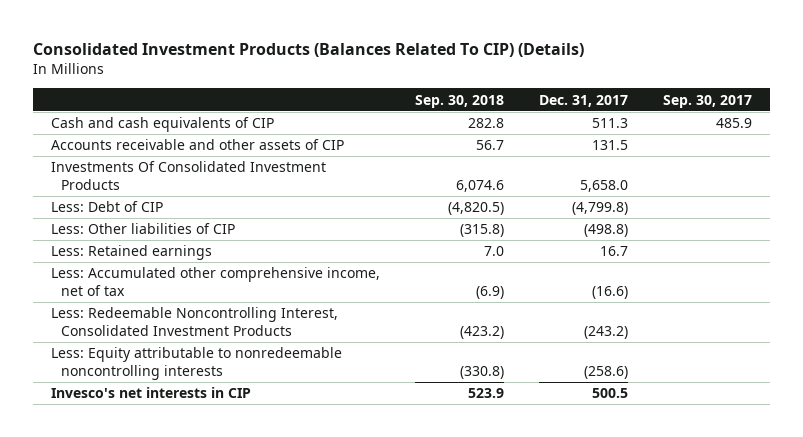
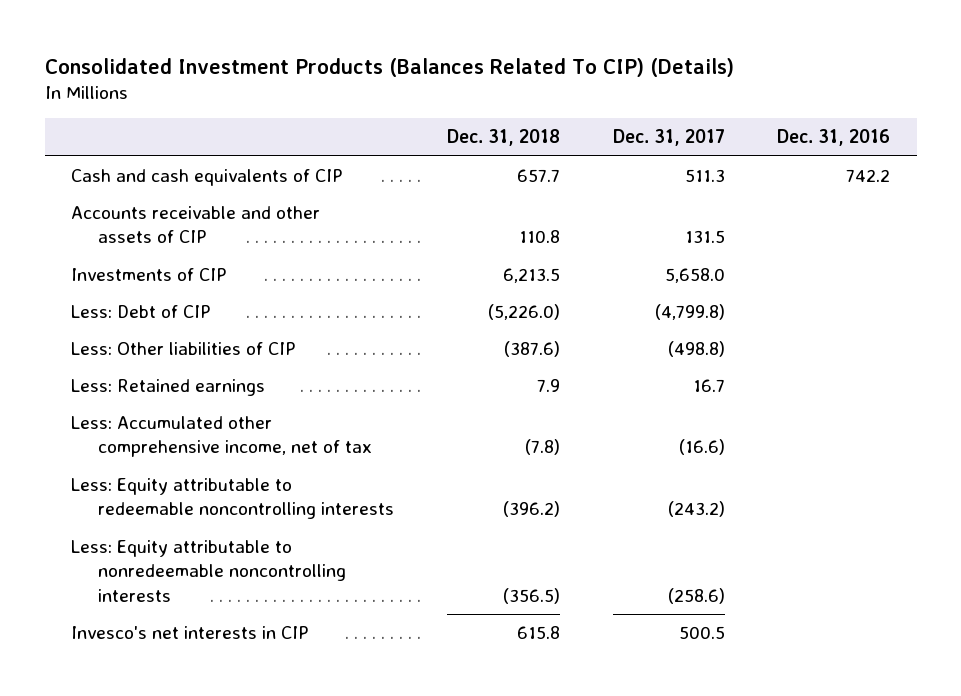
[414,94,504,108] Sep. 30, 2018 -> none
[663,94,753,108] Sep. 30, 2017 -> none
none -> [446,129,560,147] Dec. 31, 2018
none -> [777,129,891,147] Dec. 31, 2016
[50,161,326,191] Investments Of Consolidated Investment Products -> [71,268,227,282] Investments of CIP
[50,307,338,337] Less: Redeemable Noncontrolling Interest, Consolidated Investment Products -> [71,478,395,520] Less: Equity attributable to redeemable noncontrolling interests

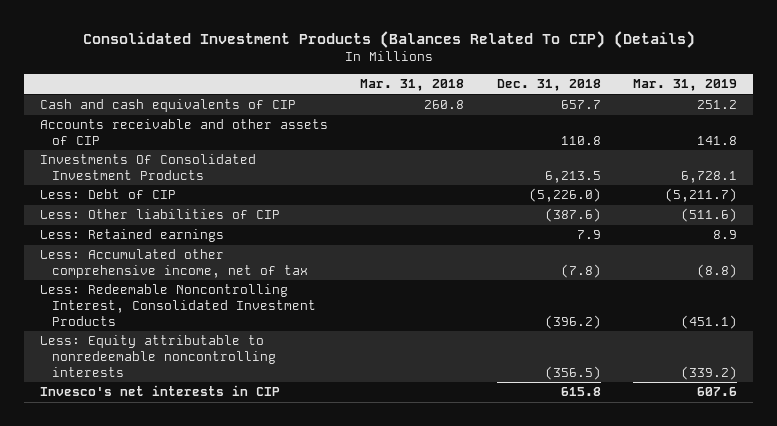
[612,129,725,147] Dec. 31, 2017 -> none
[777,129,891,147] Dec. 31, 2016 -> none
none -> [360,79,465,92] Mar. 31, 2018
none -> [633,79,738,92] Mar. 31, 2019
[71,268,227,282] Investments of CIP -> [39,154,256,181] Investments Of Consolidated Investment Products
[71,478,395,520] Less: Equity attributable to redeemable noncontrolling interests -> [39,284,317,326] Less: Redeemable Noncontrolling Interest, Consolidated Investment Products

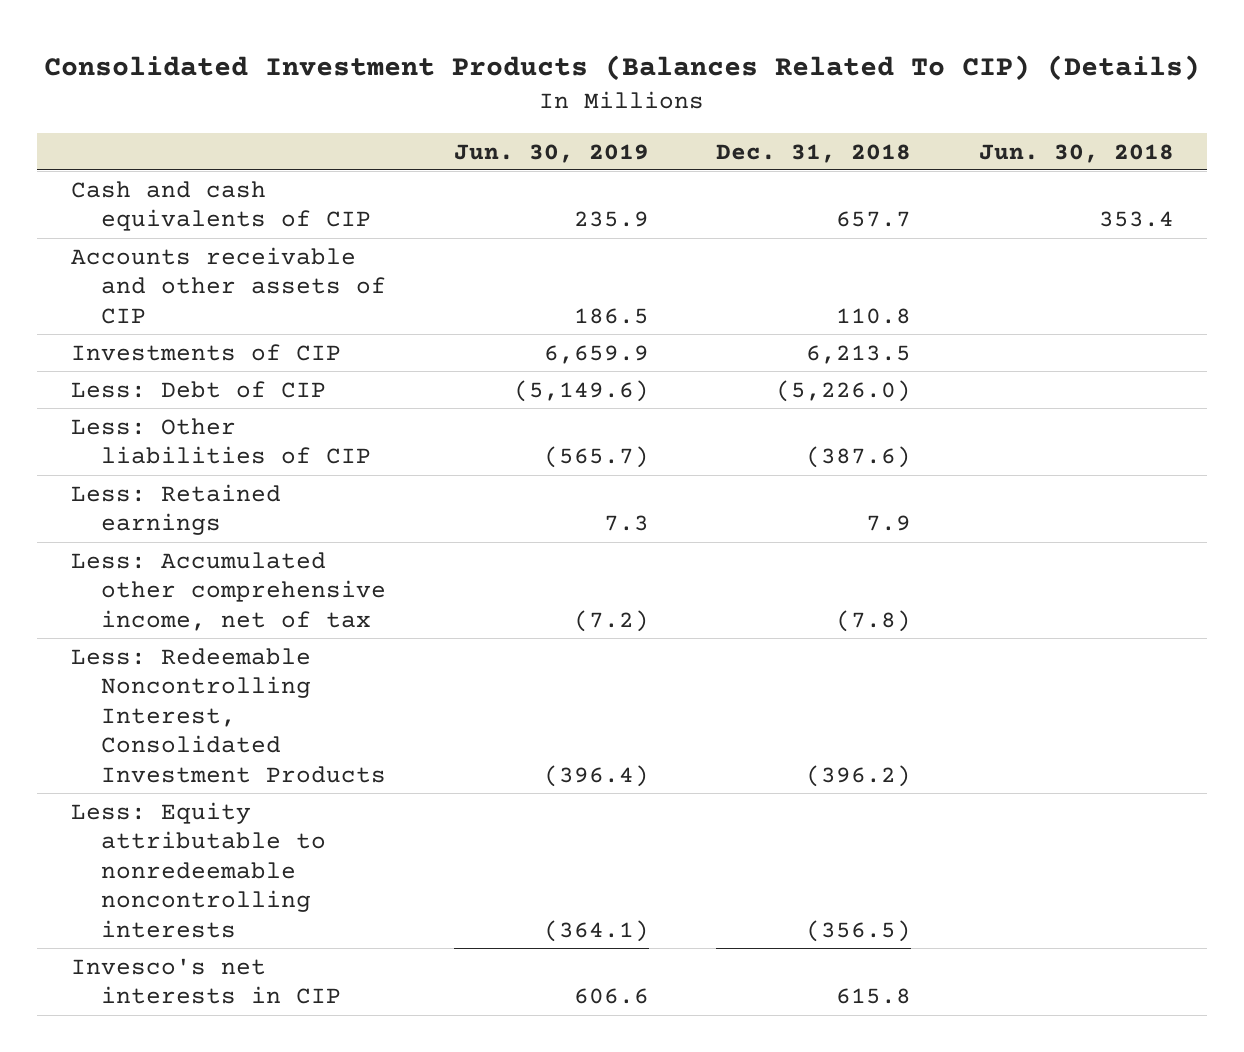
[360,79,465,92] Mar. 31, 2018 -> none
[633,79,738,92] Mar. 31, 2019 -> none
none -> [453,143,649,163] Jun. 30, 2019
none -> [978,143,1174,163] Jun. 30, 2018
[39,154,256,181] Investments Of Consolidated Investment Products -> [70,343,341,361] Investments of CIP

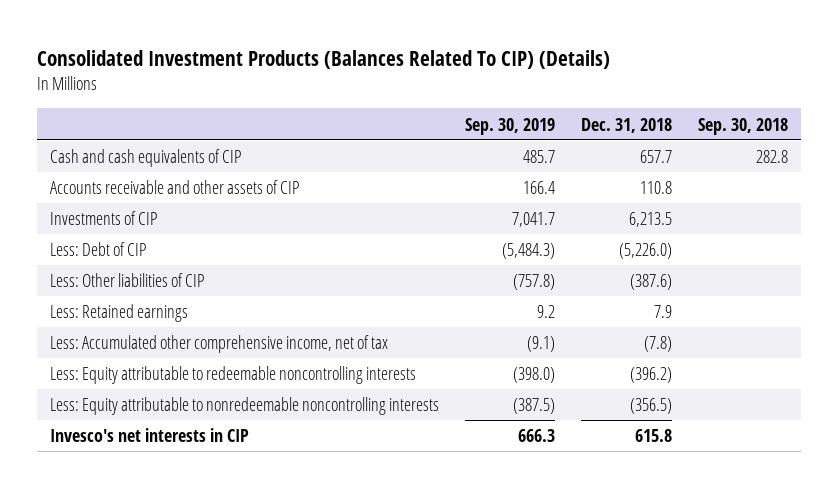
[453,143,649,163] Jun. 30, 2019 -> none
[978,143,1174,163] Jun. 30, 2018 -> none
none -> [465,117,556,135] Sep. 30, 2019
none -> [697,117,788,135] Sep. 30, 2018
[70,647,387,784] Less: Redeemable Noncontrolling Interest, Consolidated Investment Products -> [50,366,417,385] Less: Equity attributable to redeemable noncontrolling interests

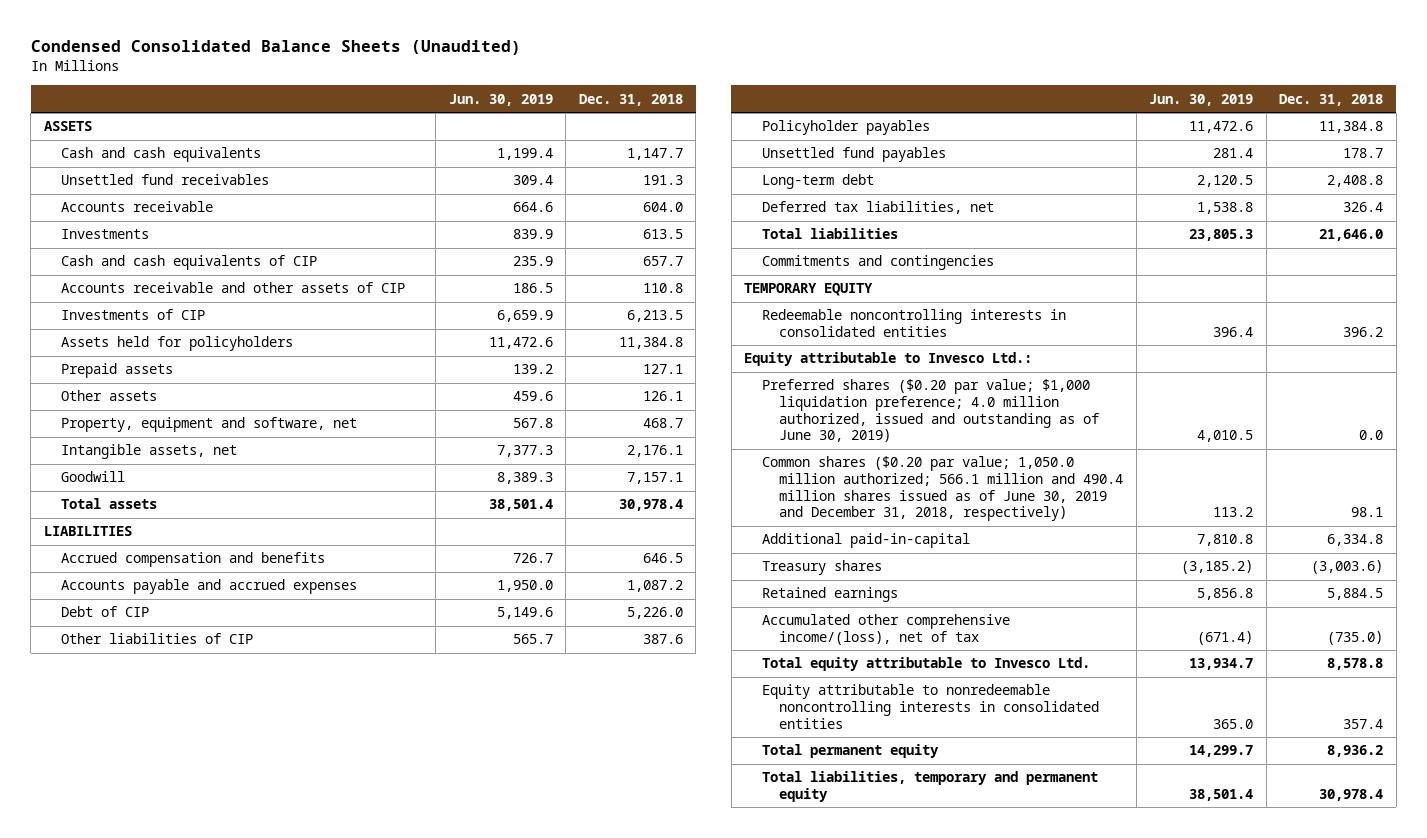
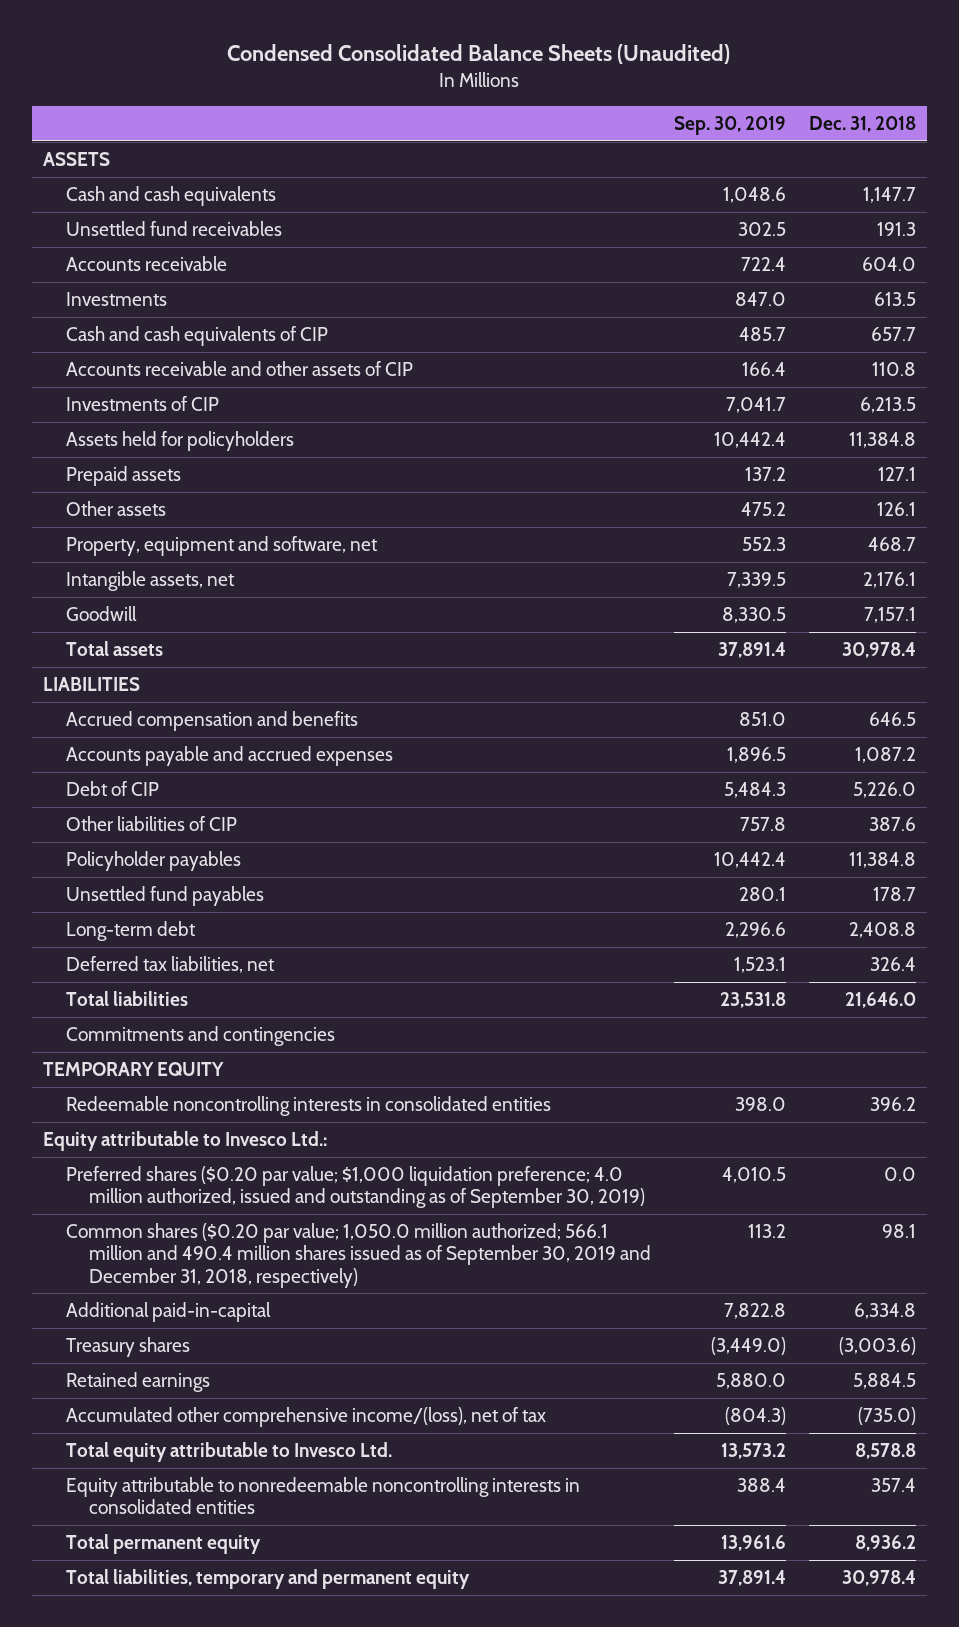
[448,93,553,106] Jun. 30, 2019 -> none
none -> [673,116,786,136] Sep. 30, 2019
[761,379,1100,443] Preferred shares ($0.20 par value; $1,000 liquidation preference; 4.0 million authorized, issued and outstanding as of June 30, 2019) -> [66,1166,646,1209] Preferred shares ($0.20 par value; $1,000 liquidation preference; 4.0 million authorized, issued and outstanding as of September 30, 2019)
[761,456,1124,522] Common shares ($0.20 par value; 1,050.0 million authorized; 566.1 million and 490.4 million shares issued as of June 30, 2019 and December 31, 2018, respectively) -> [66,1223,652,1288] Common shares ($0.20 par value; 1,050.0 million authorized; 566.1 million and 490.4 million shares issued as of September 30, 2019 and December 31, 2018, respectively)

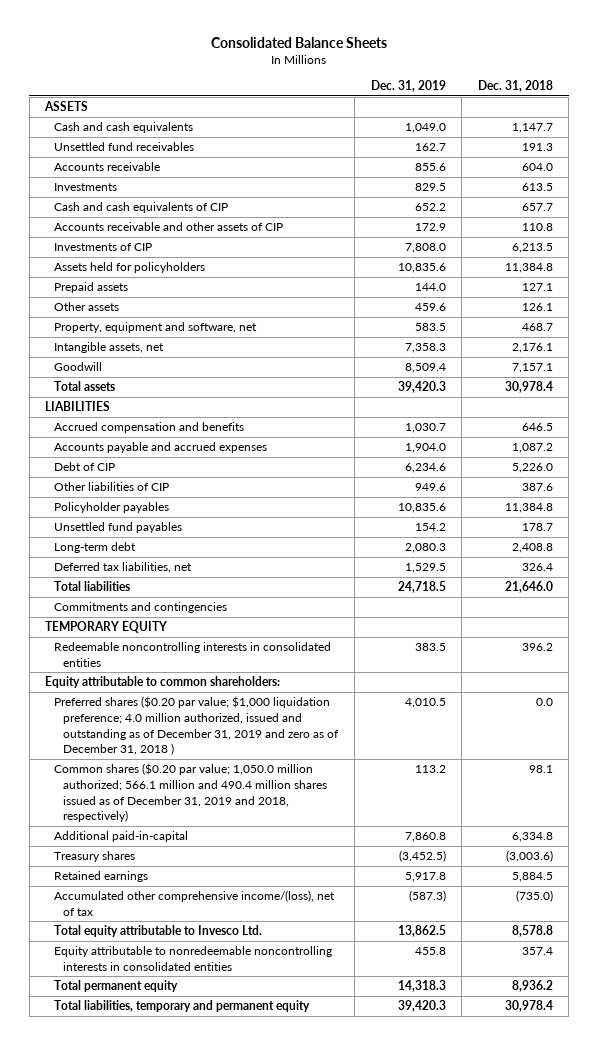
[227,44,731,65] Condensed Consolidated Balance Sheets (Unaudited) -> [211,36,388,48] Consolidated Balance Sheets
[673,116,786,136] Sep. 30, 2019 -> none
none -> [370,80,446,93] Dec. 31, 2019
[43,1131,328,1152] Equity attributable to Invesco Ltd.: -> [45,676,281,689] Equity attributable to common shareholders:
[66,1166,646,1209] Preferred shares ($0.20 par value; $1,000 liquidation preference; 4.0 million authorized, issued and outstanding as of September 30, 2019) -> [54,696,340,756] Preferred shares ($0.20 par value; $1,000 liquidation preference; 4.0 million authorized, issued and outstanding as of December 31, 2019 and zero as of December 31, 2018 )
[66,1223,652,1288] Common shares ($0.20 par value; 1,050.0 million authorized; 566.1 million and 490.4 million shares issued as of September 30, 2019 and December 31, 2018, respectively) -> [54,763,328,823] Common shares ($0.20 par value; 1,050.0 million authorized; 566.1 million and 490.4 million shares issued as of December 31, 2019 and 2018, respectively)

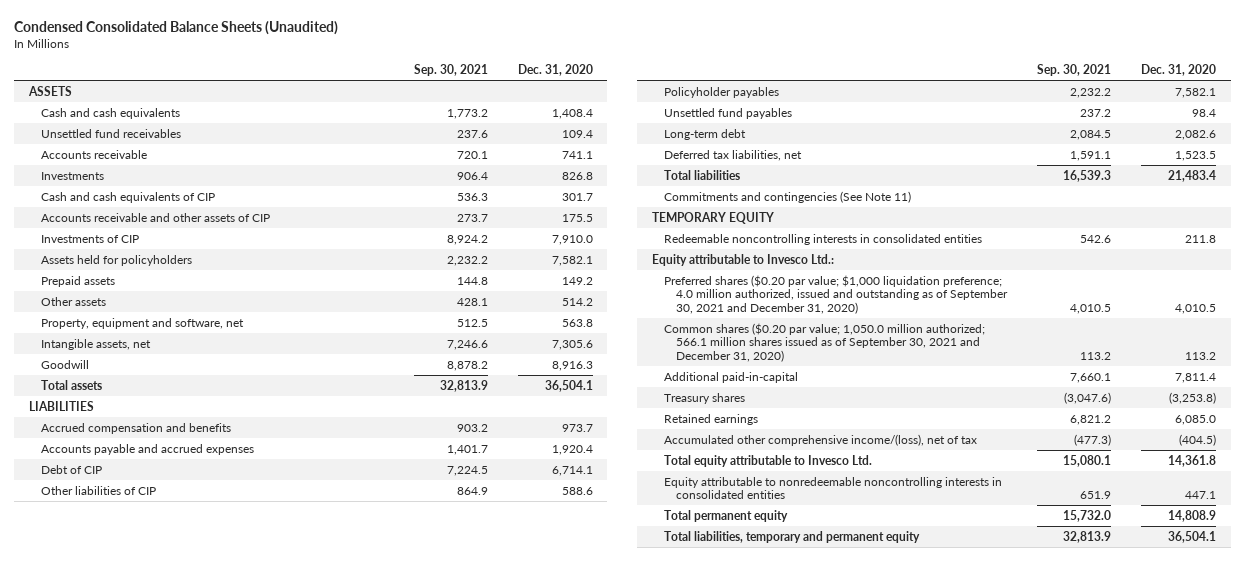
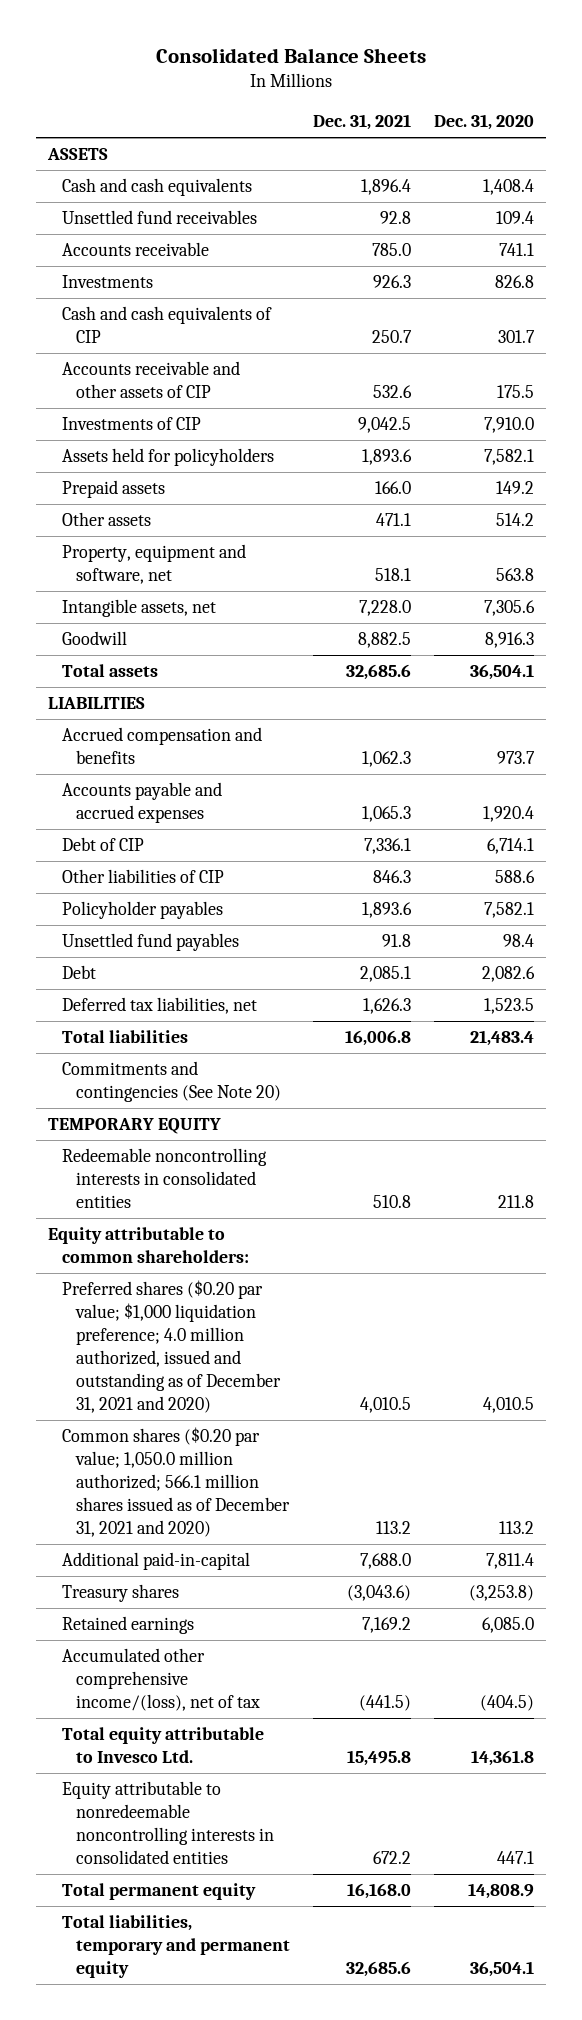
[13,20,338,35] Condensed Consolidated Balance Sheets (Unaudited) -> [155,48,426,64] Consolidated Balance Sheets
[413,64,488,77] Sep. 30, 2021 -> none
none -> [313,114,412,131] Dec. 31, 2021
[663,128,746,140] Long-term debt -> [61,965,96,980] Debt
[663,190,911,203] Commitments and contingencies (See Note 11) -> [61,1061,281,1103] Commitments and contingencies (See Note 20)
[651,253,834,266] Equity attributable to Invesco Ltd.: -> [47,1227,249,1264] Equity attributable to common shareholders:
[663,274,1009,314] Preferred shares ($0.20 par value; $1,000 liquidation preference; 4.0 million authorized, issued and outstanding as of September 30, 2021 and December 31, 2020) -> [61,1280,281,1414] Preferred shares ($0.20 par value; $1,000 liquidation preference; 4.0 million authorized, issued and outstanding as of December 31, 2021 and 2020)
[663,322,985,362] Common shares ($0.20 par value; 1,050.0 million authorized; 566.1 million shares issued as of September 30, 2021 and December 31, 2020) -> [61,1427,290,1538] Common shares ($0.20 par value; 1,050.0 million authorized; 566.1 million shares issued as of December 31, 2021 and 2020)

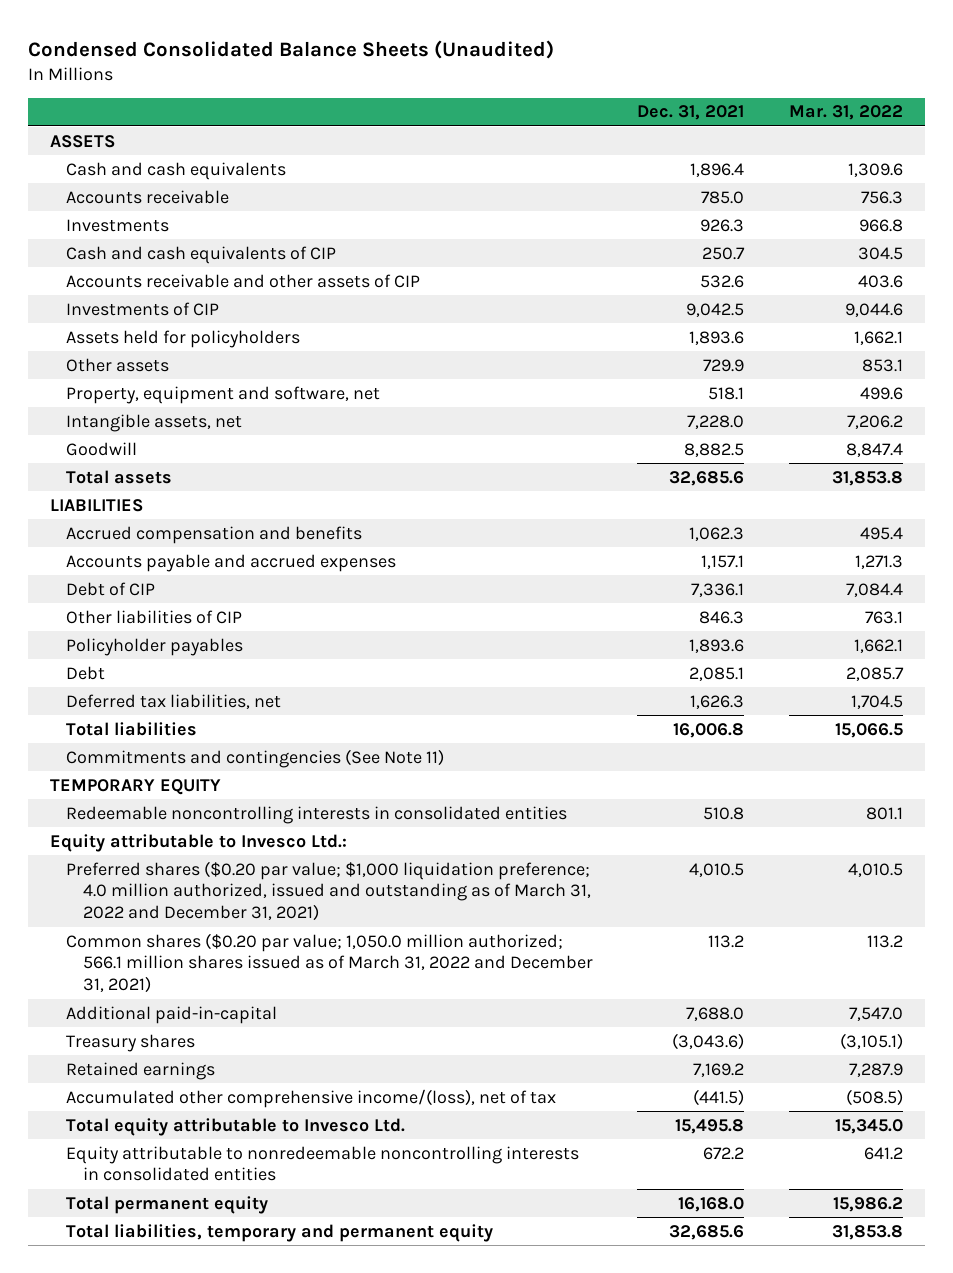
[155,48,426,64] Consolidated Balance Sheets -> [27,39,554,59] Condensed Consolidated Balance Sheets (Unaudited)
[434,114,535,131] Dec. 31, 2020 -> none
none -> [789,105,904,121] Mar. 31, 2022
[61,210,257,225] Unsettled fund receivables -> none
[61,480,165,499] Prepaid assets -> none
[376,513,412,527] 471.1 -> [703,358,745,372] 729.9
[362,806,412,823] 1,065.3 -> [701,554,745,569] 1,157.1
[61,933,239,952] Unsettled fund payables -> none
[61,1061,281,1103] Commitments and contingencies (See Note 20) -> [66,748,445,768] Commitments and contingencies (See Note 11)
[47,1227,249,1264] Equity attributable to common shareholders: -> [50,833,348,852] Equity attributable to Invesco Ltd.:
[61,1280,281,1414] Preferred shares ($0.20 par value; $1,000 liquidation preference; 4.0 million authorized, issued and outstanding as of December 31, 2021 and 2020) -> [66,860,591,922] Preferred shares ($0.20 par value; $1,000 liquidation preference; 4.0 million authorized, issued and outstanding as of March 31, 2022 and December 31, 2021)
[61,1427,290,1538] Common shares ($0.20 par value; 1,050.0 million authorized; 566.1 million shares issued as of December 31, 2021 and 2020) -> [66,932,593,994] Common shares ($0.20 par value; 1,050.0 million authorized; 566.1 million shares issued as of March 31, 2022 and December 31, 2021)

